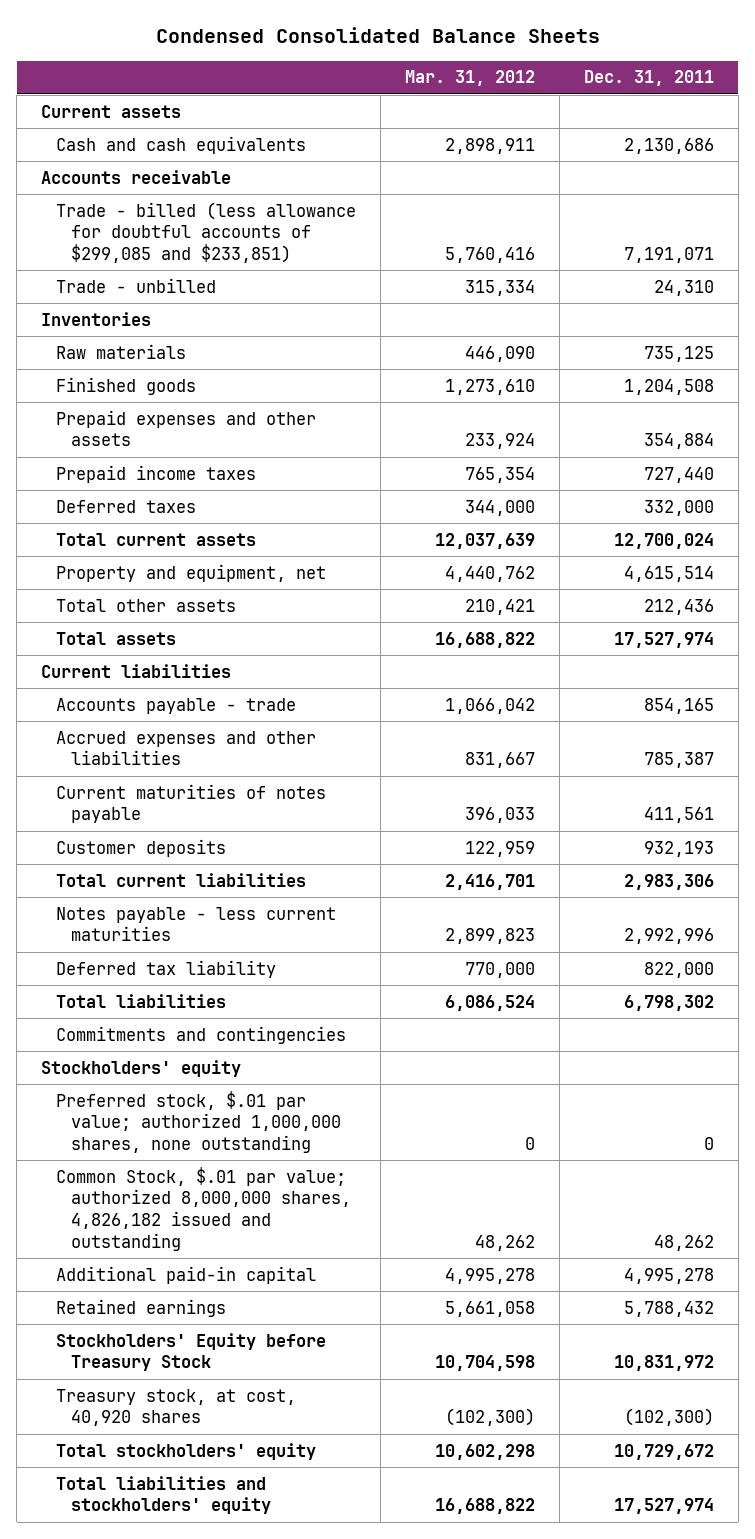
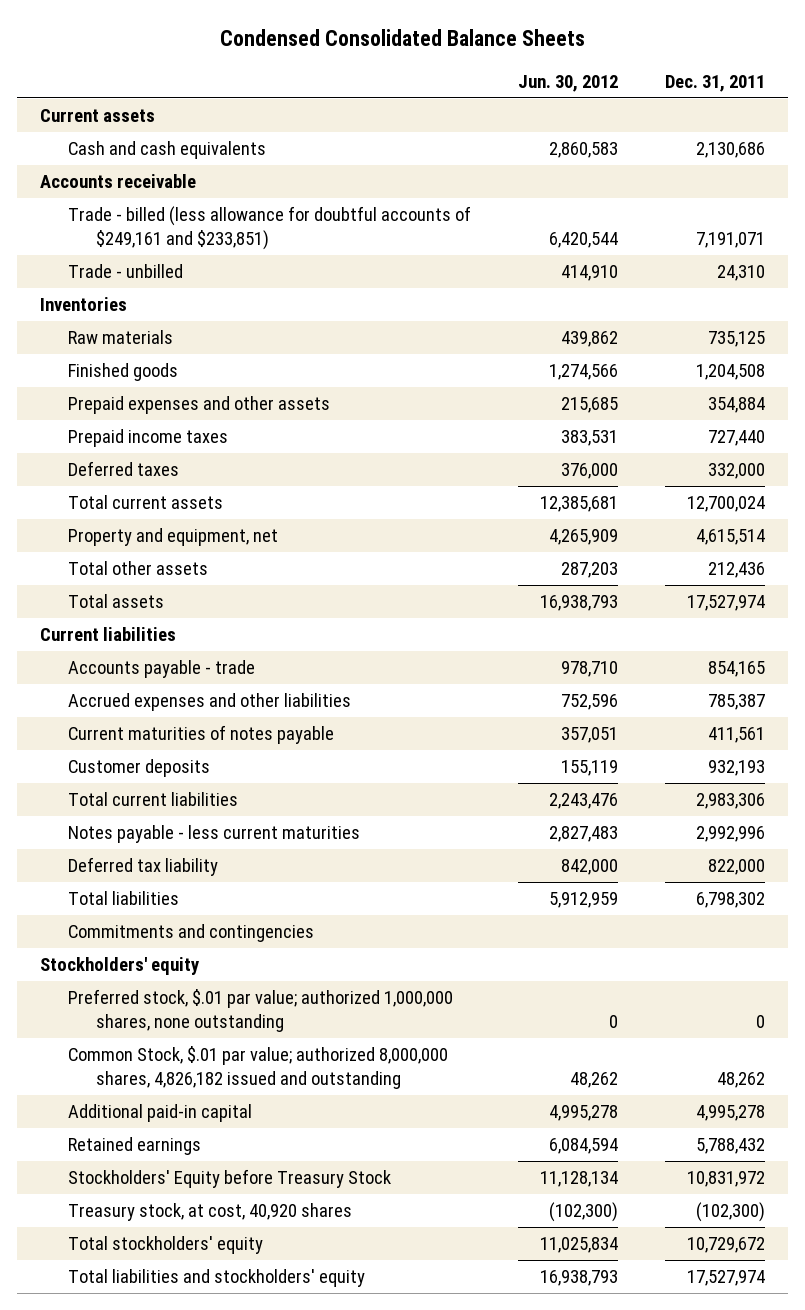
[405,70,536,87] Mar. 31, 2012 -> none
none -> [518,74,619,92] Jun. 30, 2012
[56,201,357,264] Trade - billed (less allowance for doubtful accounts of $299,085 and $233,851) -> [68,206,472,250] Trade - billed (less allowance for doubtful accounts of $249,161 and $233,851)

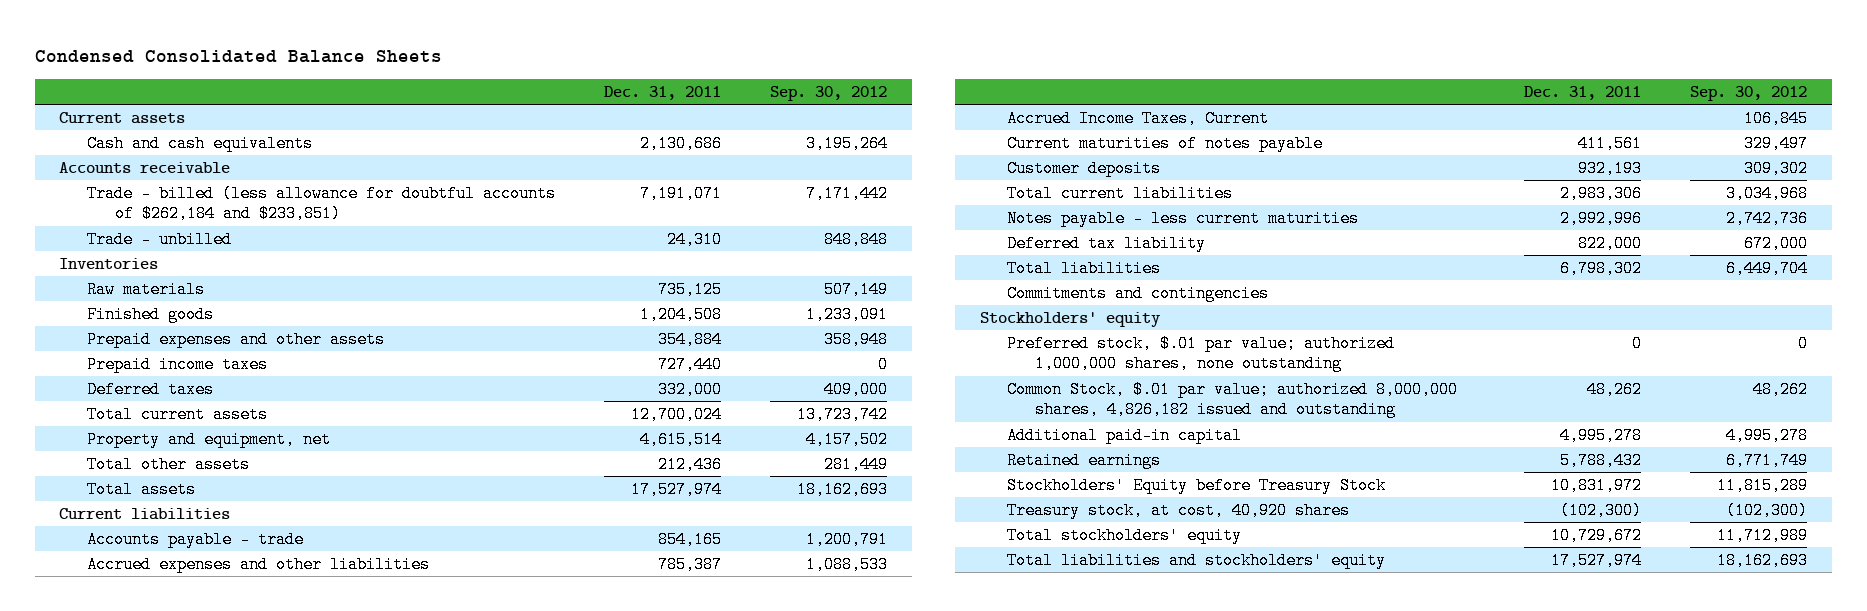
[518,74,619,92] Jun. 30, 2012 -> none
none -> [770,86,888,102] Sep. 30, 2012
[68,206,472,250] Trade - billed (less allowance for doubtful accounts of $249,161 and $233,851) -> [87,184,557,223] Trade - billed (less allowance for doubtful accounts of $262,184 and $233,851)
none -> [1007,109,1270,127] Accrued Income Taxes, Current

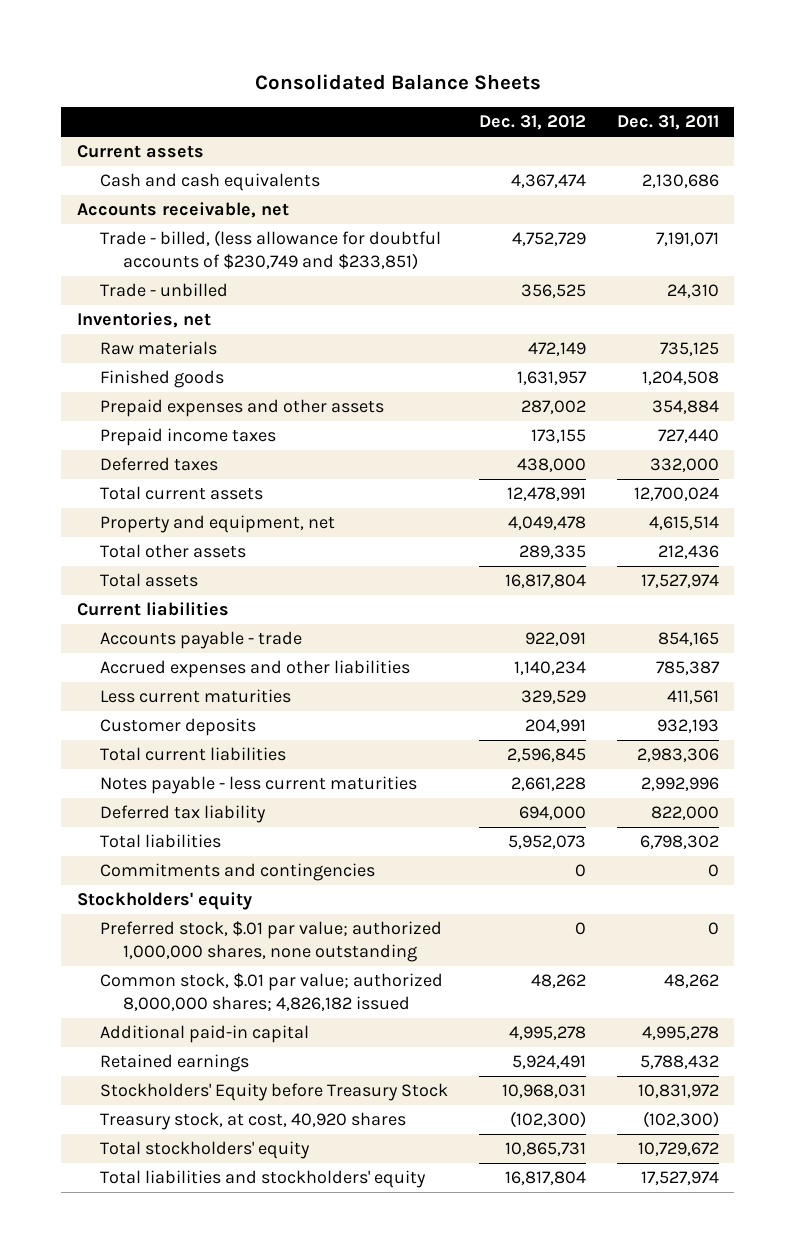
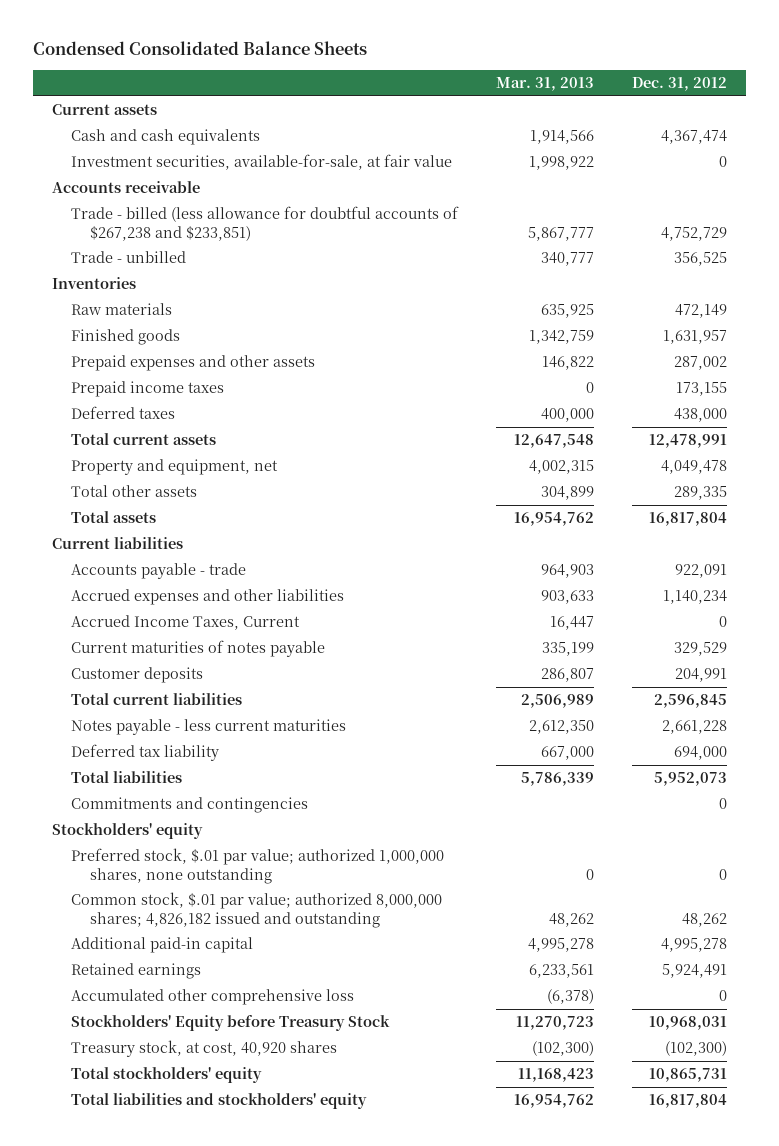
[254,74,541,91] Consolidated Balance Sheets -> [33,41,368,56] Condensed Consolidated Balance Sheets
[616,115,719,131] Dec. 31, 2011 -> none
none -> [495,76,594,91] Mar. 31, 2013
none -> [70,154,452,171] Investment securities, available-for-sale, at fair value
[76,202,289,219] Accounts receivable, net -> [52,181,201,194] Accounts receivable
[99,230,441,270] Trade - billed, (less allowance for doubtful accounts of $230,749 and $233,851) -> [70,206,459,241] Trade - billed (less allowance for doubtful accounts of $267,238 and $233,851)
[76,312,211,329] Inventories, net -> [52,277,137,290] Inventories
none -> [70,615,300,631] Accrued Income Taxes, Current
[99,689,291,704] Less current maturities -> [70,640,325,658] Current maturities of notes payable
[99,973,443,1011] Common stock, $.01 par value; authorized 8,000,000 shares; 4,826,182 issued -> [70,892,442,928] Common stock, $.01 par value; authorized 8,000,000 shares; 4,826,182 issued and outstanding
none -> [70,989,354,1006] Accumulated other comprehensive loss

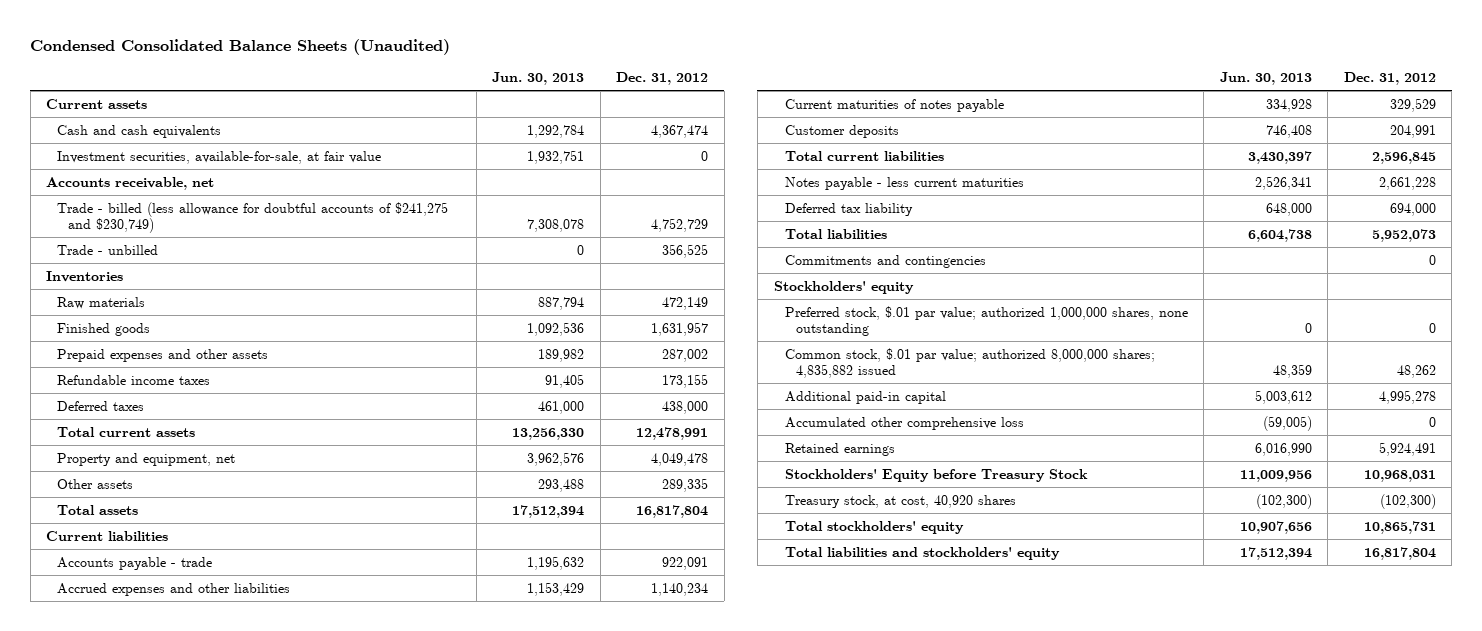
[33,41,368,56] Condensed Consolidated Balance Sheets -> [30,38,451,55] Condensed Consolidated Balance Sheets (Unaudited)
[495,76,594,91] Mar. 31, 2013 -> none
none -> [492,71,585,85] Jun. 30, 2013
[52,181,201,194] Accounts receivable -> [46,176,215,190] Accounts receivable, net
[70,206,459,241] Trade - billed (less allowance for doubtful accounts of $267,238 and $233,851) -> [57,201,449,233] Trade - billed (less allowance for doubtful accounts of $241,275 and $230,749)
[70,381,224,398] Prepaid income taxes -> [57,374,211,385] Refundable income taxes
[70,485,197,498] Total other assets -> [57,478,134,489] Other assets
[70,615,300,631] Accrued Income Taxes, Current -> none
[70,892,442,928] Common stock, $.01 par value; authorized 8,000,000 shares; 4,826,182 issued and outstanding -> [784,347,1155,378] Common stock, $.01 par value; authorized 8,000,000 shares; 4,835,882 issued
[70,963,201,980] Retained earnings -> [784,442,895,456] Retained earnings

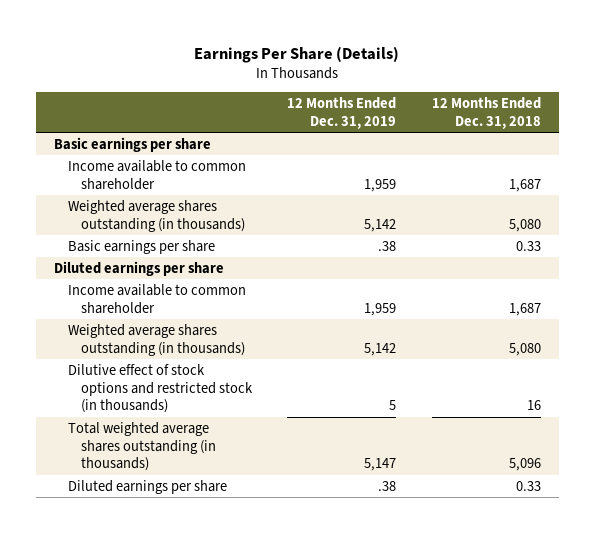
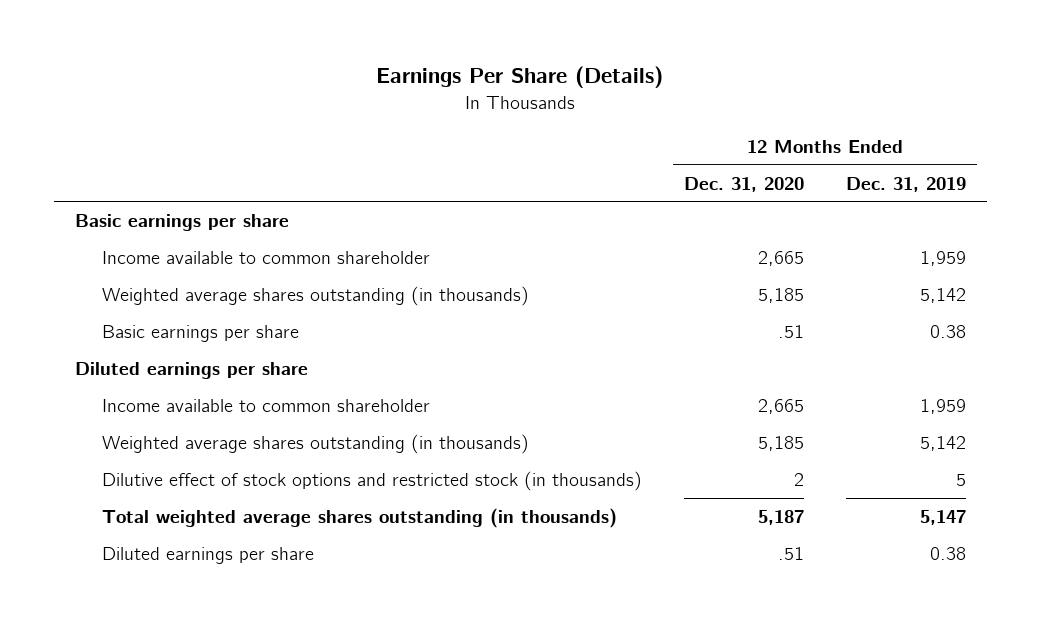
[431,97,541,130] 12 Months Ended Dec. 31, 2018 -> none
none -> [683,176,804,192] Dec. 31, 2020
[378,240,397,251] .38 -> [930,324,967,338] 0.38
[378,480,397,491] .38 -> [930,546,967,560] 0.38

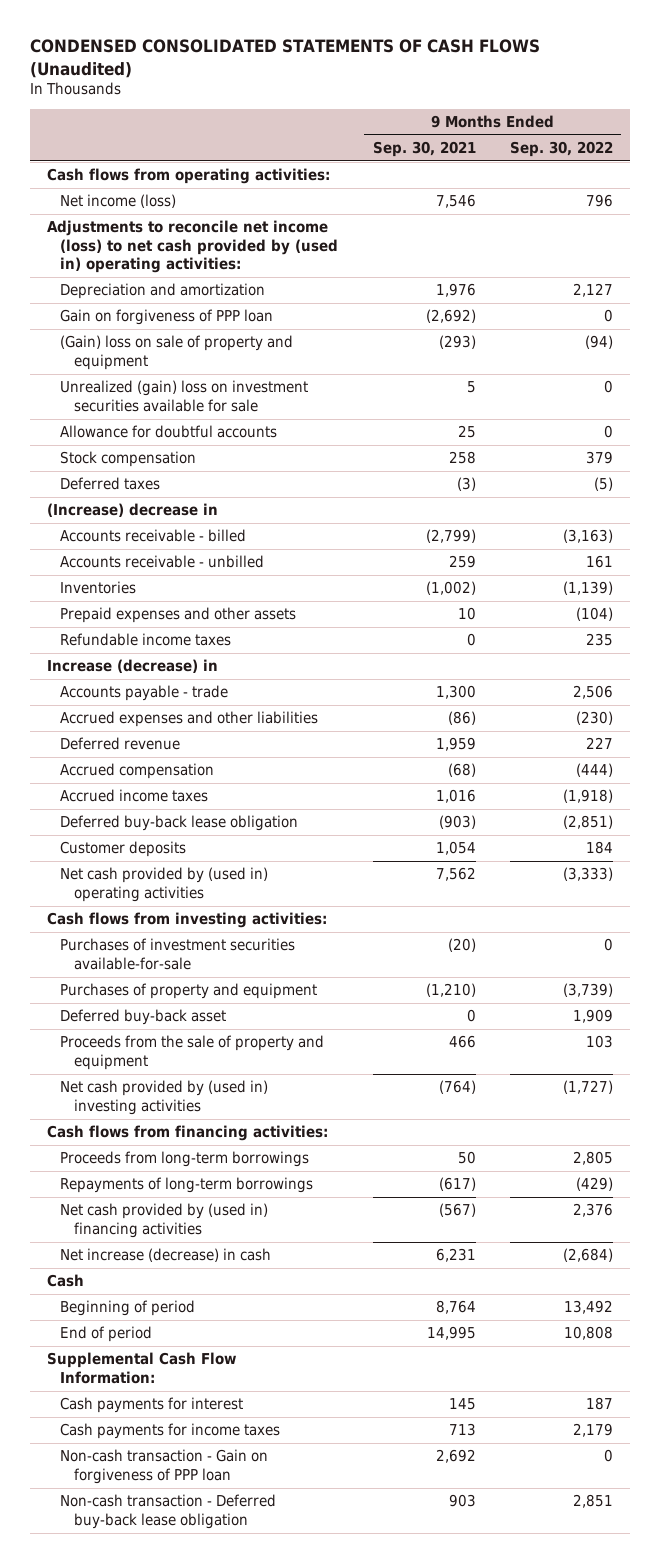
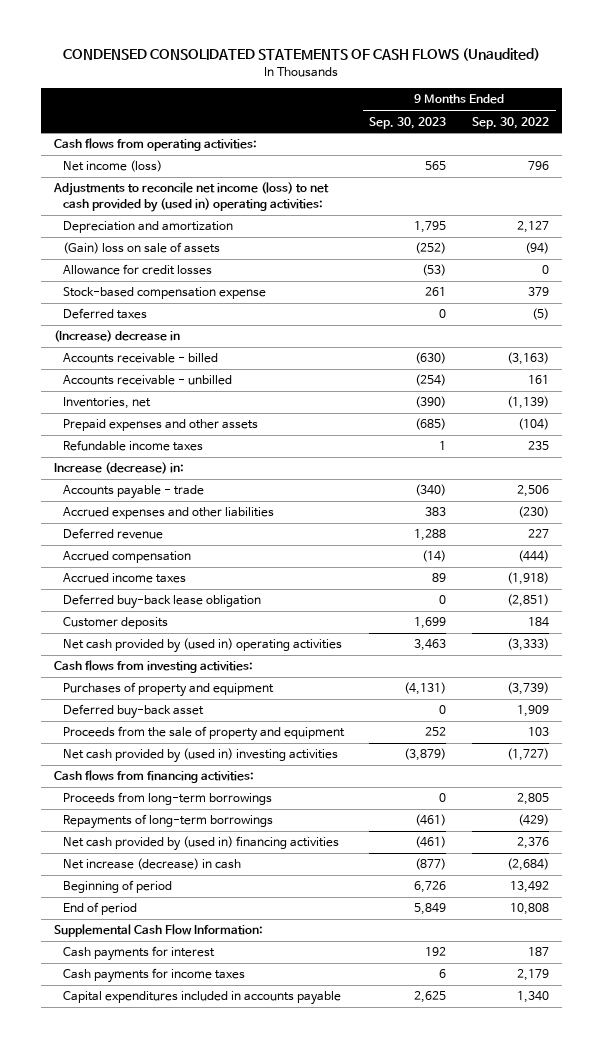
[372,140,476,157] Sep. 30, 2021 -> none
none -> [369,116,447,129] Sep. 30, 2023
[60,309,274,326] Gain on forgiveness of PPP loan -> none
[60,380,309,412] Unrealized (gain) loss on investment securities available for sale -> none
[60,425,278,439] Allowance for doubtful accounts -> none
[60,335,294,370] (Gain) loss on sale of property and equipment -> [62,242,220,255] (Gain) loss on sale of assets
none -> [62,264,212,276] Allowance for credit losses
[60,451,197,468] Stock compensation -> [62,287,266,300] Stock-based compensation expense
[60,581,137,595] Inventories -> [62,397,151,410] Inventories, net
[46,659,218,674] Increase (decrease) in -> [53,462,184,475] Increase (decrease) in:
[60,938,296,970] Purchases of investment securities available-for-sale -> none
[46,1274,84,1288] Cash -> none
[60,1449,269,1484] Non-cash transaction - Gain on forgiveness of PPP loan -> none
[60,1494,277,1529] Non-cash transaction - Deferred buy-back lease obligation -> none
none -> [62,991,341,1006] Capital expenditures included in accounts payable

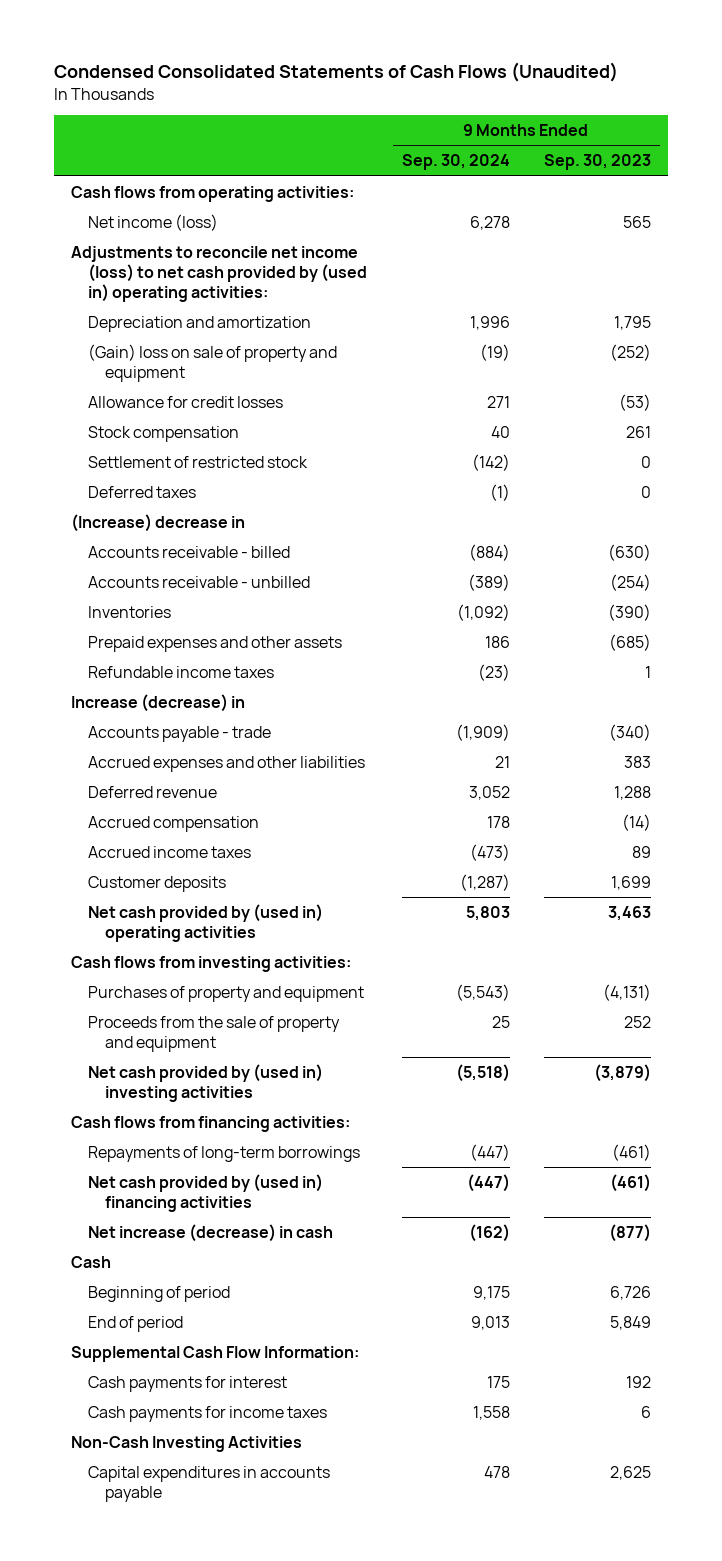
[63,48,541,62] CONDENSED CONSOLIDATED STATEMENTS OF CASH FLOWS (Unaudited) -> [53,62,618,83] Condensed Consolidated Statements of Cash Flows (Unaudited)
[472,116,550,129] Sep. 30, 2022 -> none
none -> [401,154,510,171] Sep. 30, 2024
[62,242,220,255] (Gain) loss on sale of assets -> [88,343,338,382] (Gain) loss on sale of property and equipment
[62,287,266,300] Stock-based compensation expense -> [88,425,240,442] Stock compensation
none -> [88,455,309,468] Settlement of restricted stock
[62,397,151,410] Inventories, net -> [88,605,172,618] Inventories
[53,462,184,475] Increase (decrease) in: -> [70,693,245,712] Increase (decrease) in
[62,594,261,610] Deferred buy-back lease obligation -> none
[62,704,204,720] Deferred buy-back asset -> none
[62,792,272,806] Proceeds from long-term borrowings -> none
none -> [70,1255,111,1268] Cash
none -> [70,1435,302,1452] Non-Cash Investing Activities
[62,991,341,1006] Capital expenditures included in accounts payable -> [88,1465,331,1502] Capital expenditures in accounts payable

